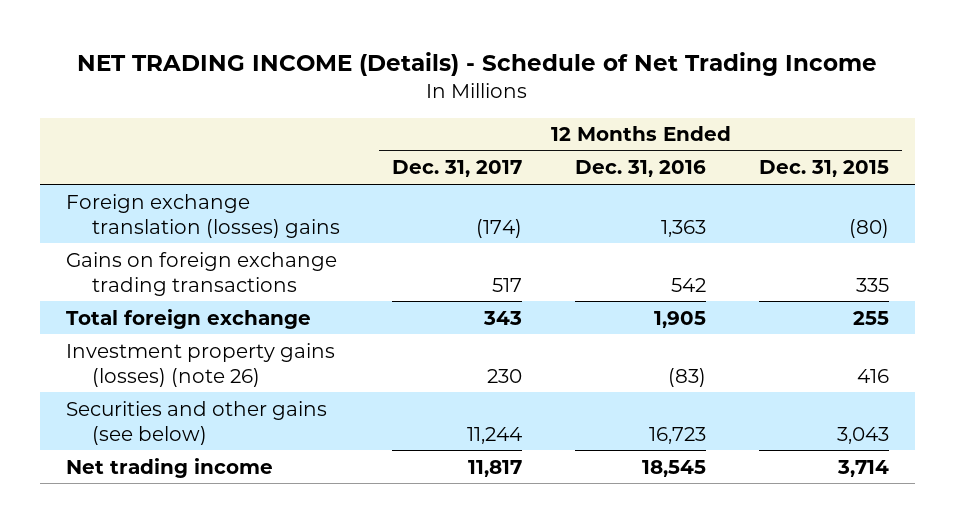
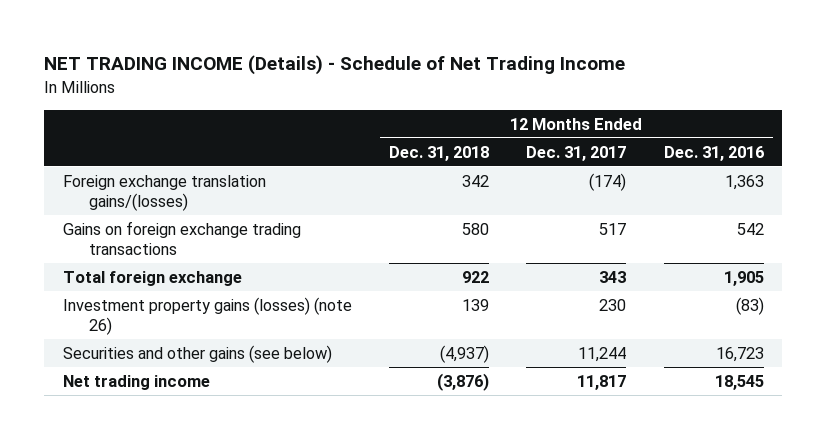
[758,160,889,178] Dec. 31, 2015 -> none
none -> [389,145,490,161] Dec. 31, 2018
[66,193,340,238] Foreign exchange translation (losses) gains -> [63,174,267,212] Foreign exchange translation gains/(losses)

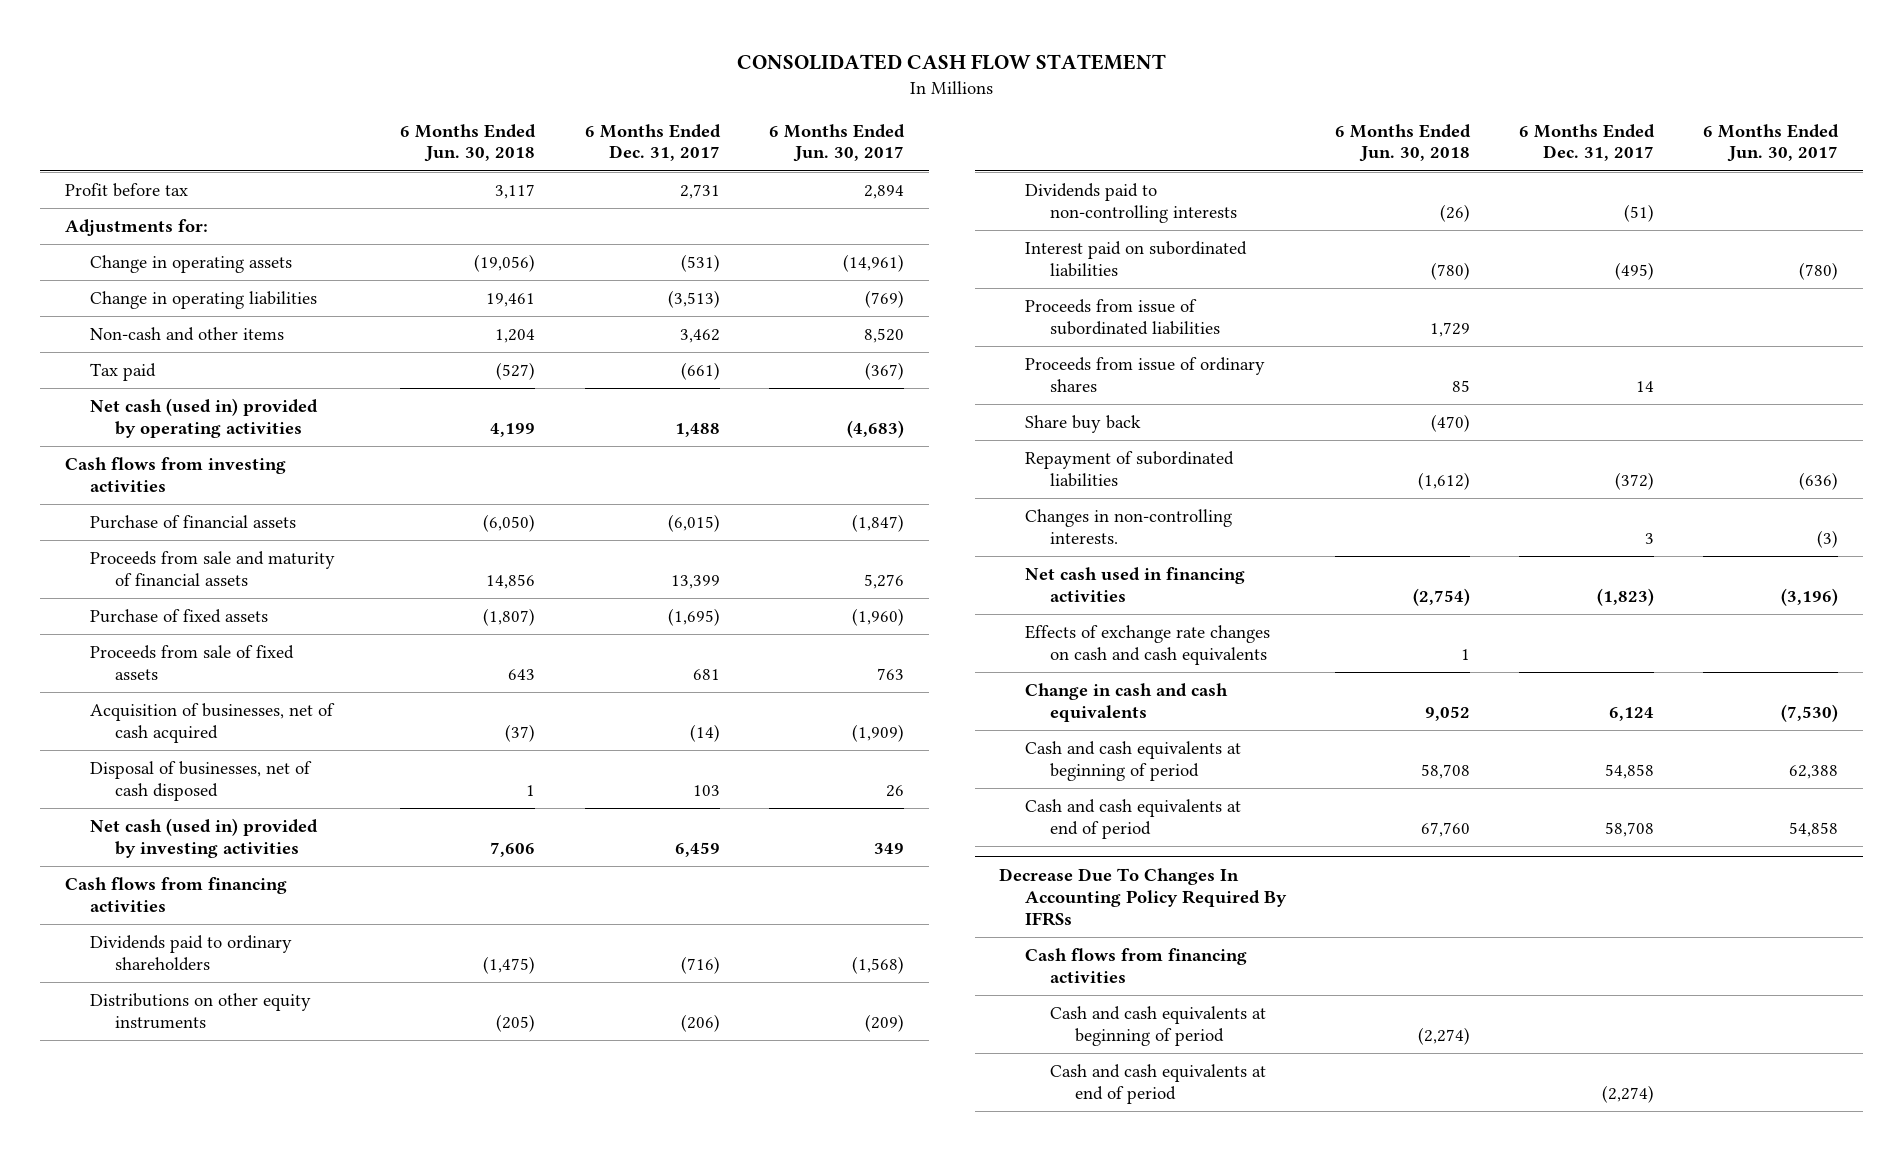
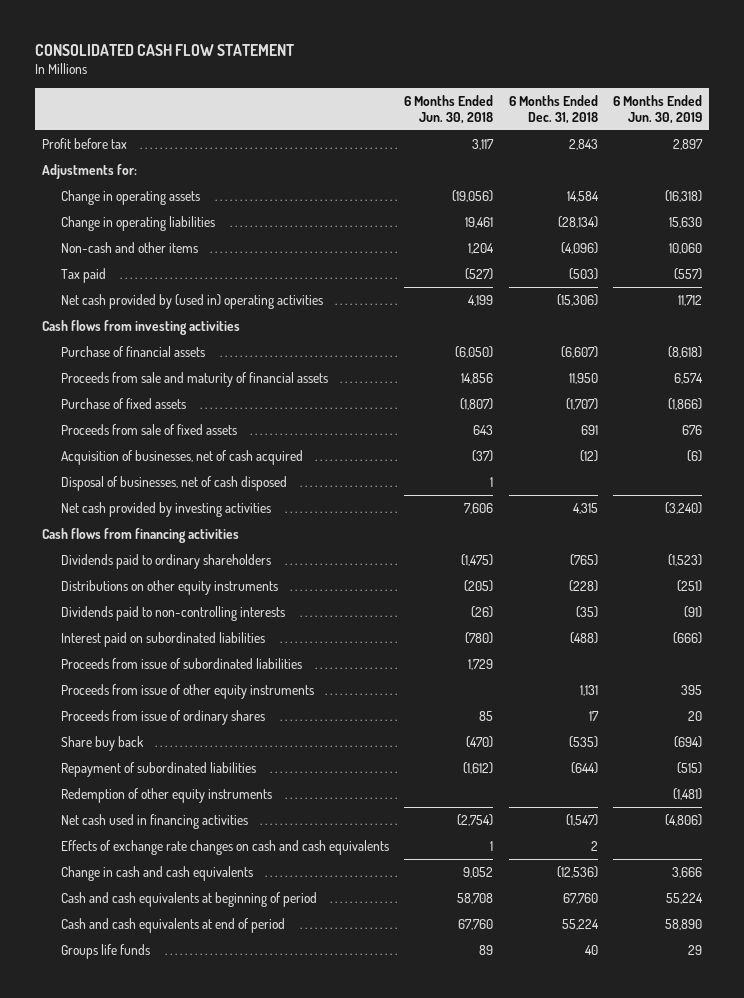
[584,123,721,162] 6 Months Ended Dec. 31, 2017 -> none
[769,123,906,163] 6 Months Ended Jun. 30, 2017 -> none
none -> [508,94,598,124] 6 Months Ended Dec. 31, 2018
none -> [612,94,702,124] 6 Months Ended Jun. 30, 2019
[90,398,319,438] Net cash (used in) provided by operating activities -> [61,293,324,309] Net cash provided by (used in) operating activities
[90,818,319,858] Net cash (used in) provided by investing activities -> [61,501,272,517] Net cash provided by investing activities
none -> [61,683,315,699] Proceeds from issue of other equity instruments
[1024,509,1232,544] Changes in non-controlling interests. -> none
none -> [61,787,273,803] Redemption of other equity instruments
[999,868,1287,926] Decrease Due To Changes In Accounting Policy Required By IFRSs -> none
[1024,948,1247,983] Cash flows from financing activities -> none
[1049,1006,1266,1046] Cash and cash equivalents at beginning of period -> none
[1049,1064,1266,1104] Cash and cash equivalents at end of period -> none
none -> [61,943,151,959] Groups life funds

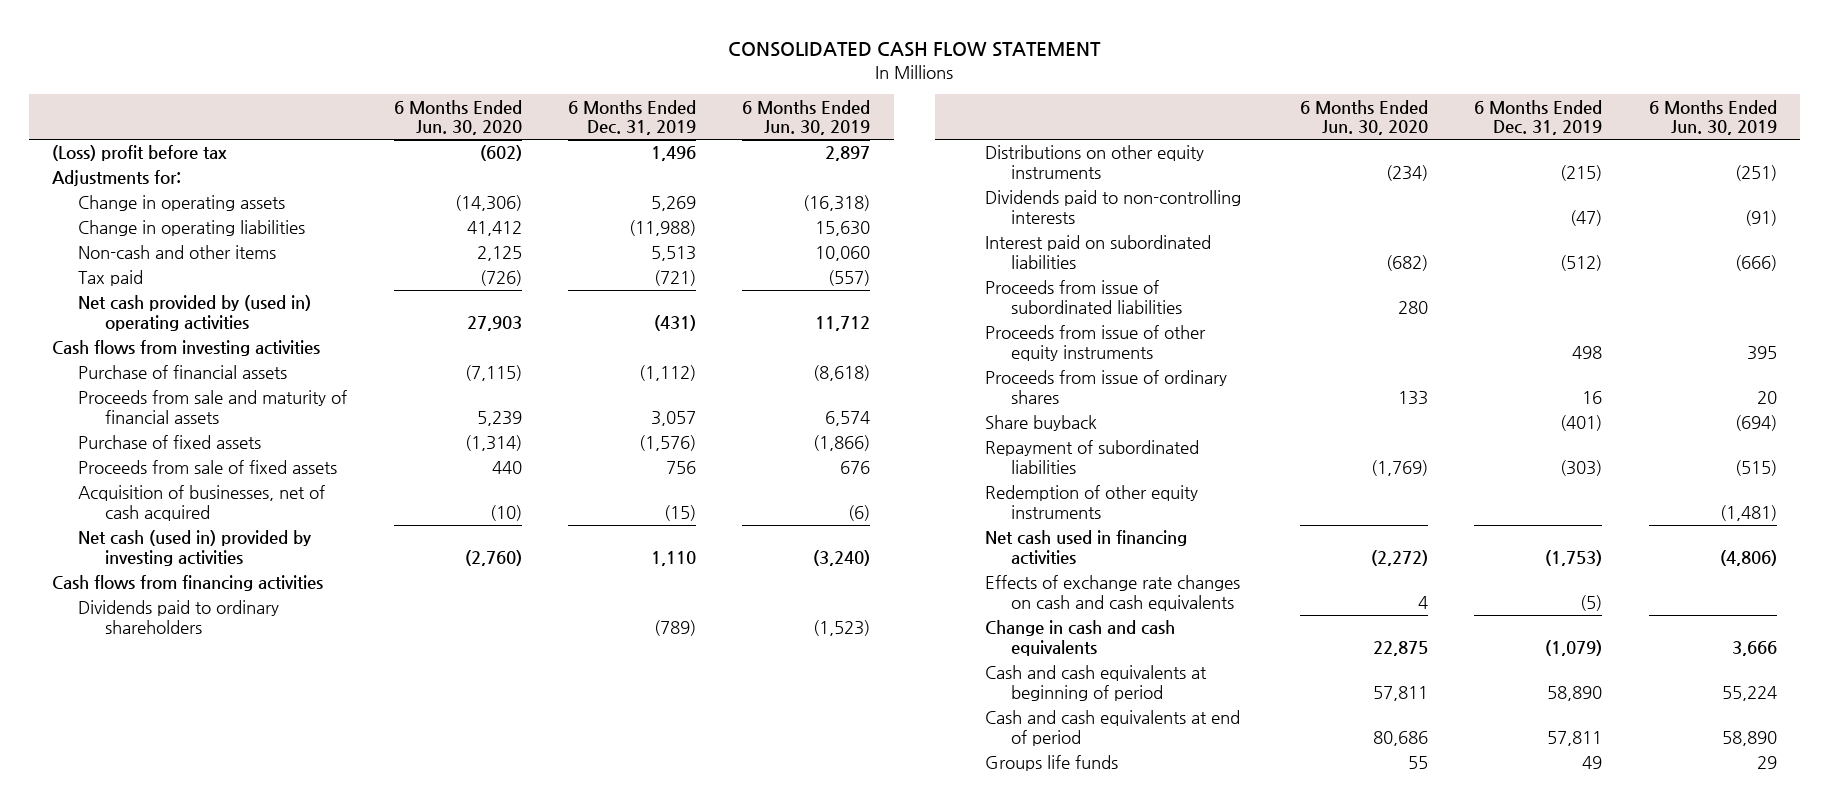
[404,94,494,124] 6 Months Ended Jun. 30, 2018 -> none
[508,94,598,124] 6 Months Ended Dec. 31, 2018 -> none
none -> [393,99,522,136] 6 Months Ended Jun. 30, 2020
none -> [568,99,697,136] 6 Months Ended Dec. 31, 2019
[42,137,128,149] Profit before tax -> [52,145,228,162] (Loss) profit before tax
[61,475,288,491] Disposal of businesses, net of cash disposed -> none
[61,501,272,517] Net cash provided by investing activities -> [78,530,312,567] Net cash (used in) provided by investing activities
[61,735,145,751] Share buy back -> [984,415,1097,432] Share buyback

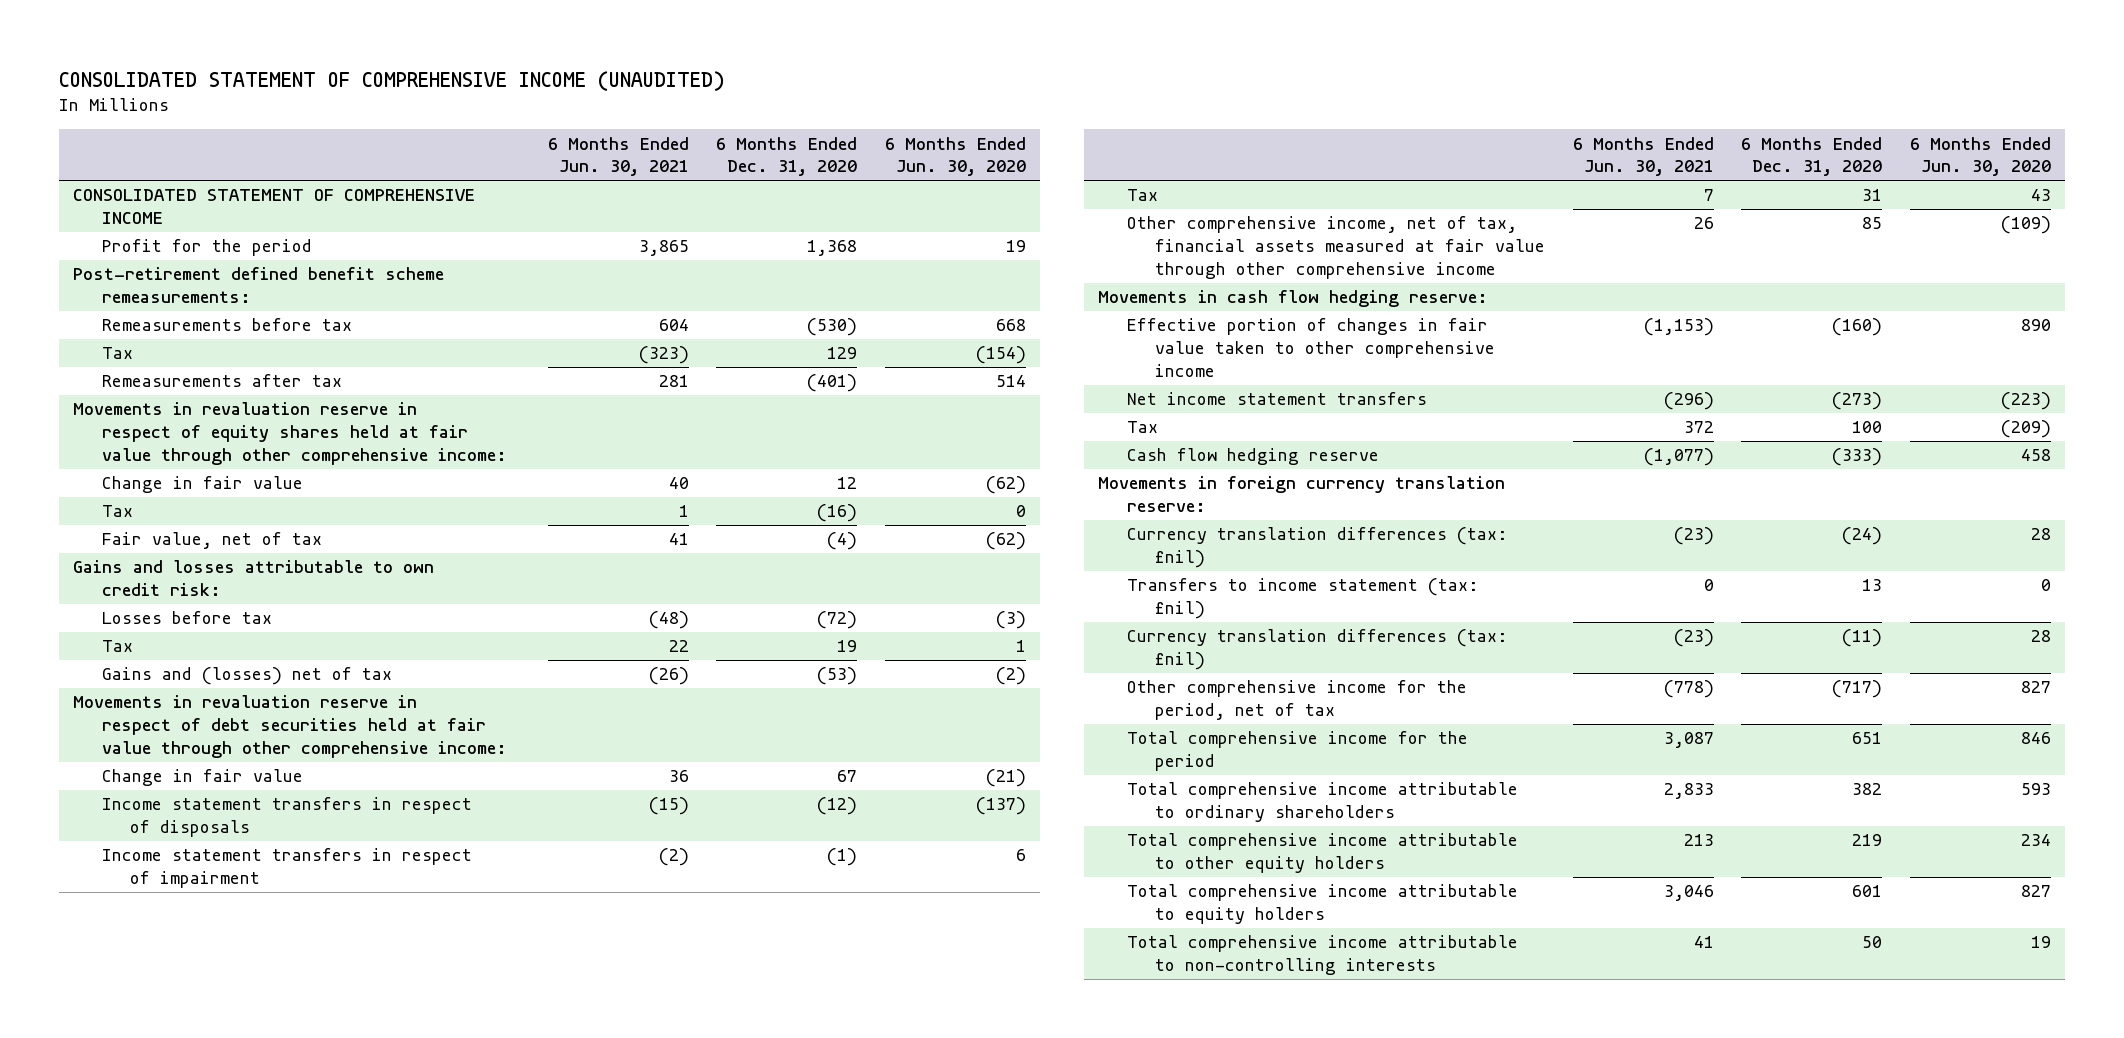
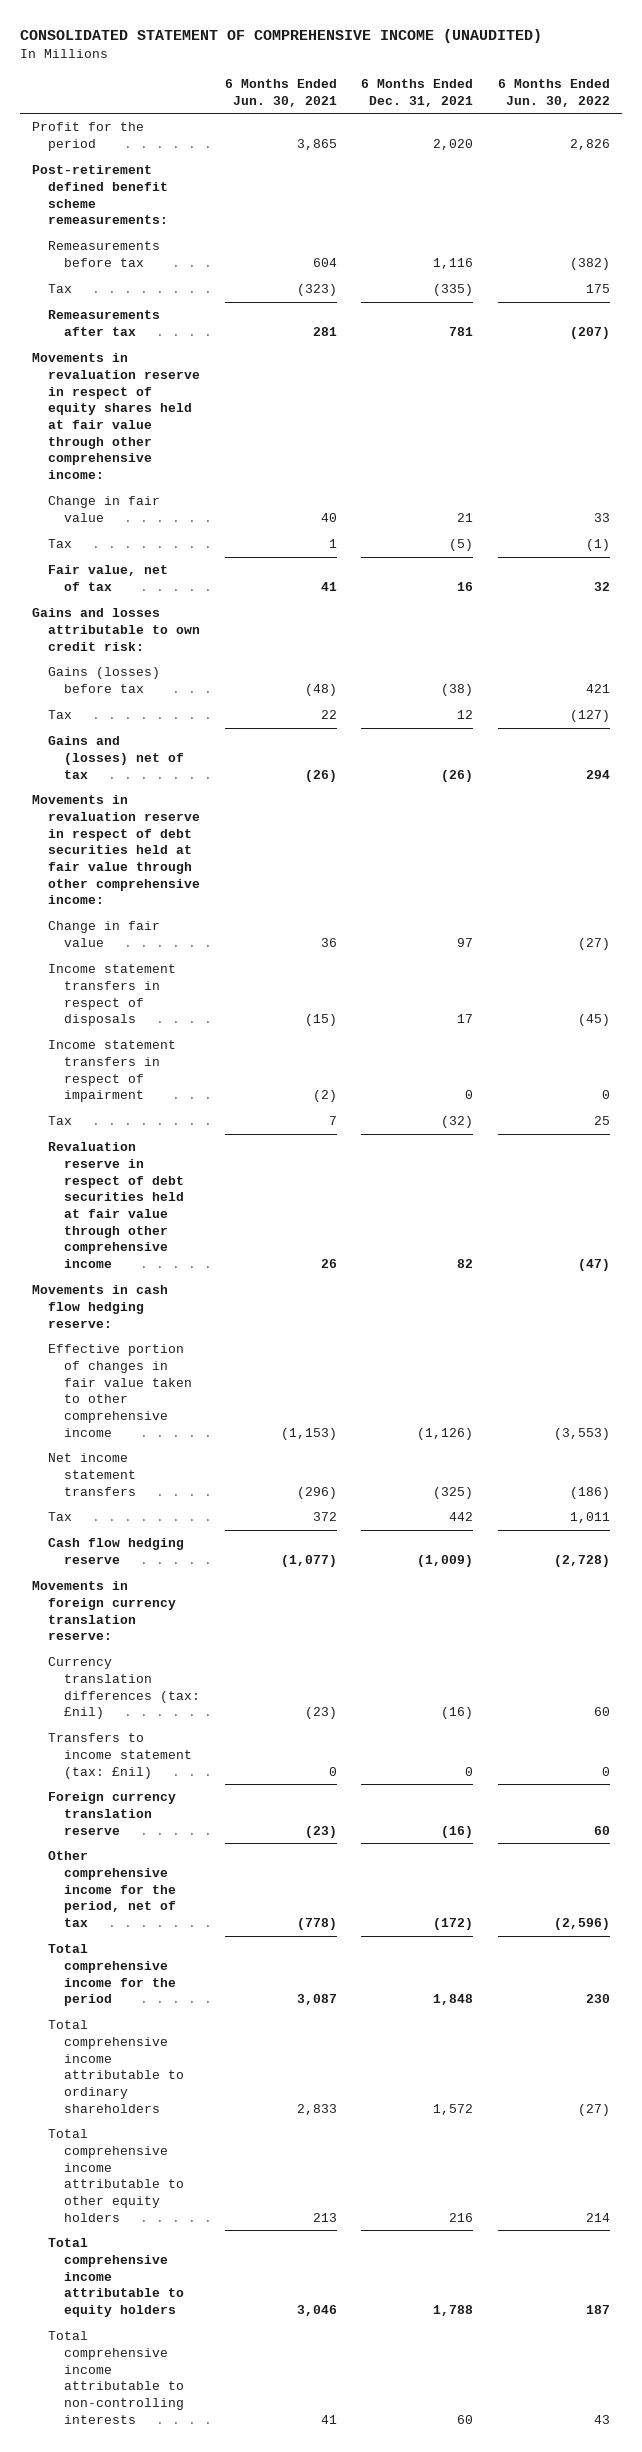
[716,136,858,177] 6 Months Ended Dec. 31, 2020 -> none
[884,136,1026,177] 6 Months Ended Jun. 30, 2020 -> none
none -> [361,78,474,107] 6 Months Ended Dec. 31, 2021
none -> [497,78,610,107] 6 Months Ended Jun. 30, 2022
[73,189,476,225] CONSOLIDATED STATEMENT OF COMPREHENSIVE INCOME -> none
[101,611,272,625] Losses before tax -> [47,667,160,693] Gains (losses) before tax
[1126,216,1545,280] Other comprehensive income, net of tax, financial assets measured at fair value through other comprehensive income -> [47,1142,184,1269] Revaluation reserve in respect of debt securities held at fair value through other comprehensive income
[1126,629,1508,671] Currency translation differences (tax: £nil) -> [47,1792,176,1835] Foreign currency translation reserve

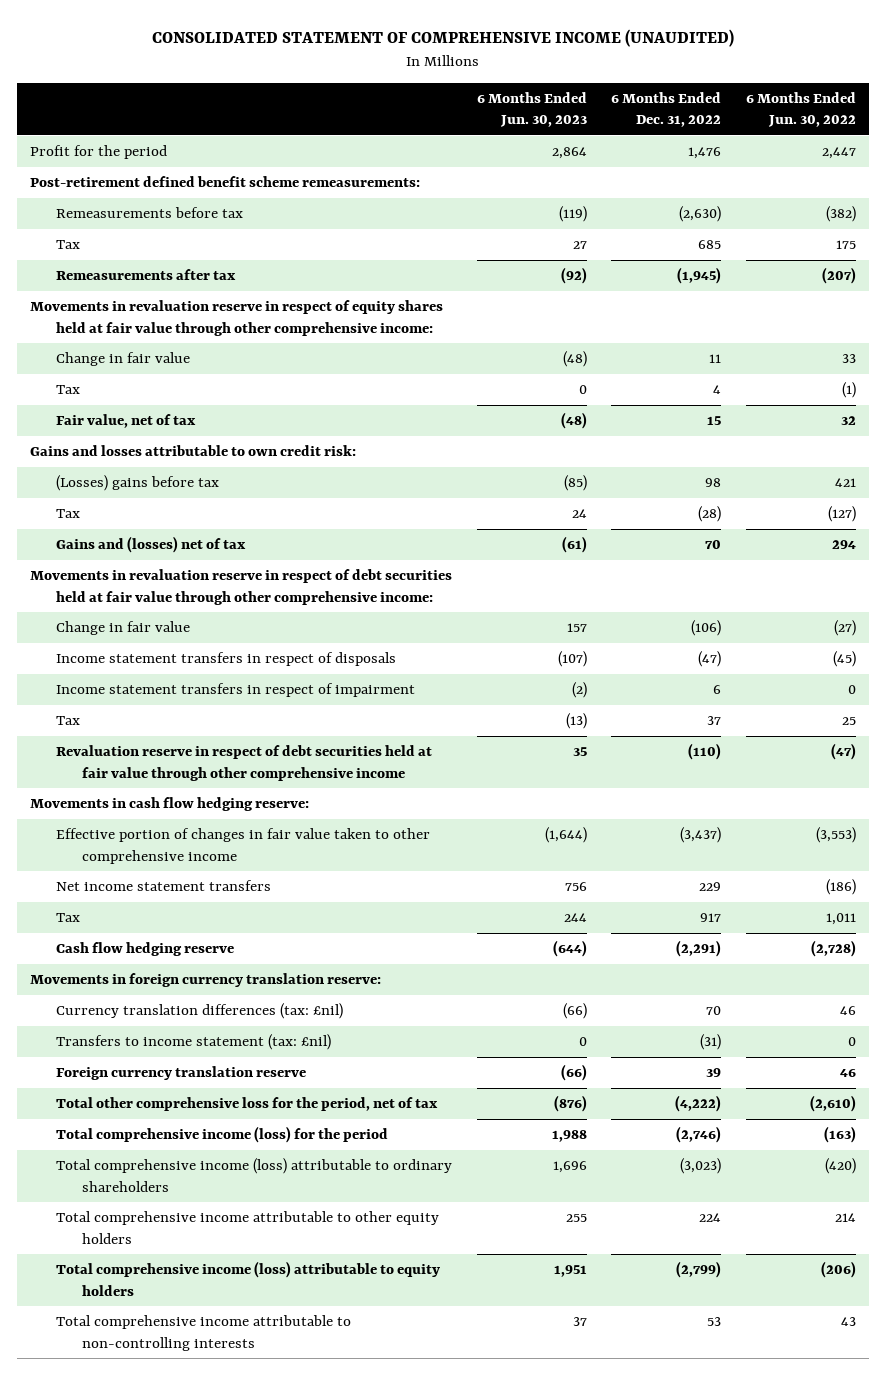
[224,78,337,107] 6 Months Ended Jun. 30, 2021 -> none
[361,78,474,107] 6 Months Ended Dec. 31, 2021 -> none
none -> [476,91,587,128] 6 Months Ended Jun. 30, 2023
none -> [611,91,722,128] 6 Months Ended Dec. 31, 2022
[569,138,610,150] 2,826 -> [822,147,857,160] 2,447
[47,667,160,693] Gains (losses) before tax -> [56,475,220,492] (Losses) gains before tax
[593,1707,610,1717] 60 -> [840,1006,857,1016] 46
[593,1825,610,1835] 60 -> [840,1069,857,1078] 46
[47,1851,176,1928] Other comprehensive income for the period, net of tax -> [56,1097,439,1112] Total other comprehensive loss for the period, net of tax
[553,1918,610,1931] (2,596) -> [810,1095,857,1113] (2,610)
[47,1944,176,2007] Total comprehensive income for the period -> [56,1126,389,1144] Total comprehensive income (loss) for the period
[585,1994,610,2004] 230 -> [824,1126,857,1144] (163)
[47,2020,184,2113] Total comprehensive income attributable to ordinary shareholders -> [56,1158,453,1192] Total comprehensive income (loss) attributable to ordinary shareholders
[577,2103,610,2116] (27) -> [825,1158,857,1175] (420)
[47,2238,184,2318] Total comprehensive income attributable to equity holders -> [56,1261,441,1296] Total comprehensive income (loss) attributable to equity holders
[585,2305,610,2315] 187 -> [821,1261,857,1279] (206)

